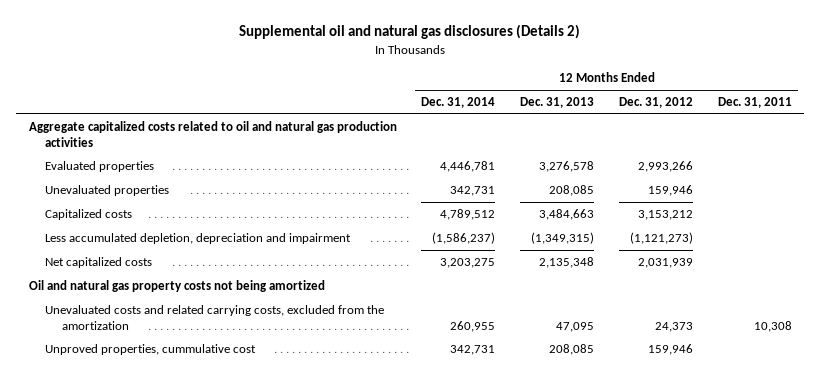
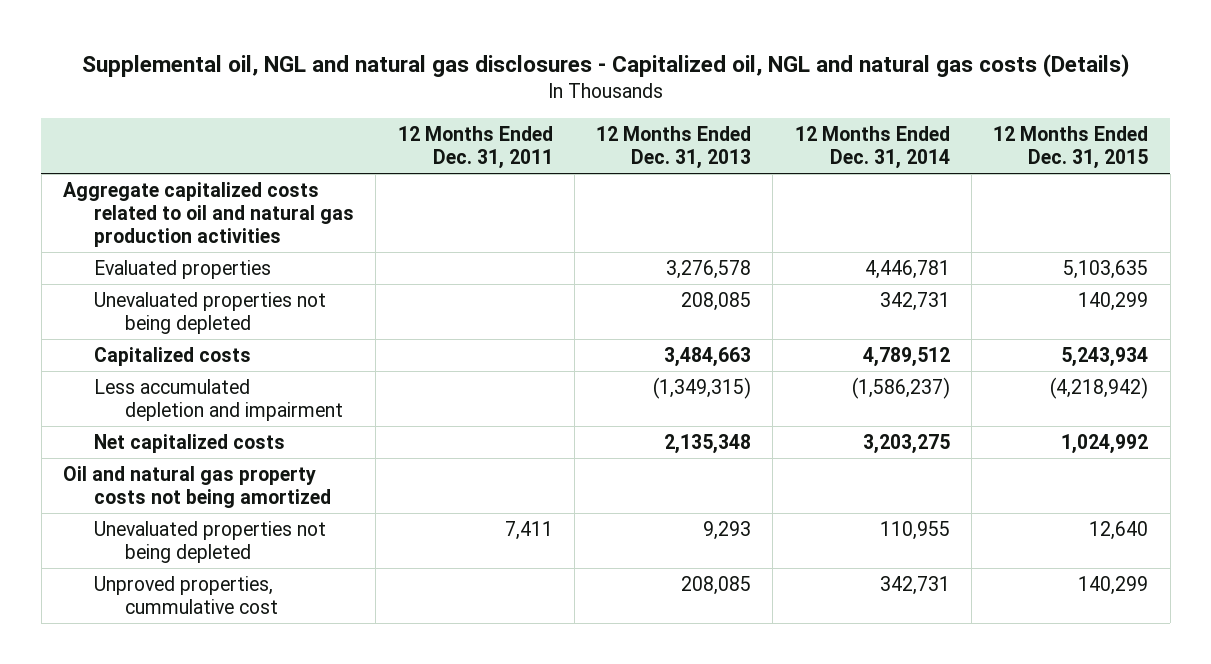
[239,24,581,40] Supplemental oil and natural gas disclosures (Details 2) -> [81,53,1129,77] Supplemental oil, NGL and natural gas disclosures - Capitalized oil, NGL and natural gas costs (Details)
[619,97,694,109] Dec. 31, 2012 -> none
none -> [993,125,1149,170] 12 Months Ended Dec. 31, 2015
[45,185,170,197] Unevaluated properties -> [94,291,327,335] Unevaluated properties not being depleted
[45,233,352,245] Less accumulated depletion, depreciation and impairment -> [94,378,343,422] Less accumulated depletion and impairment
[45,305,385,330] Unevaluated costs and related carrying costs, excluded from the amortization -> none
none -> [94,520,327,564] Unevaluated properties not being depleted

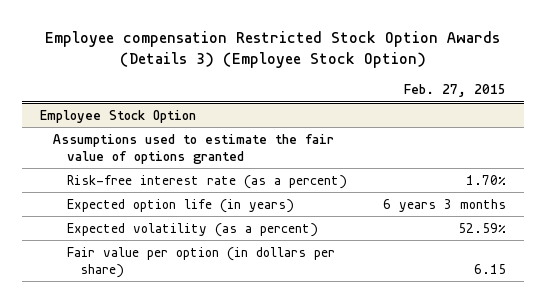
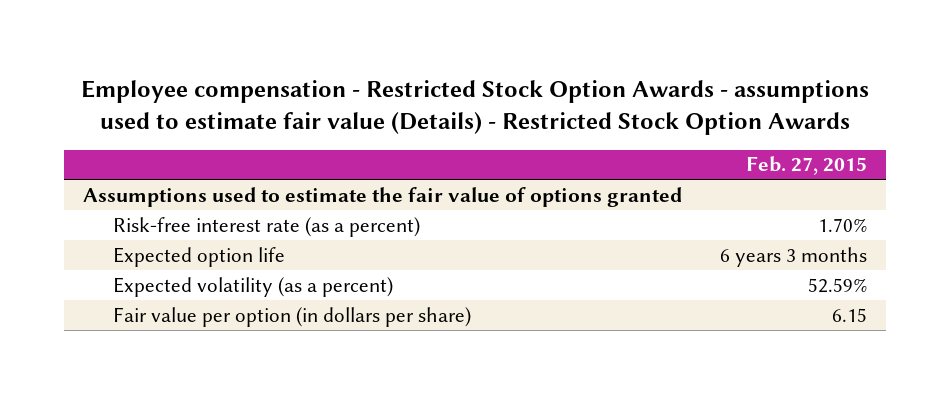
[44,30,500,68] Employee compensation Restricted Stock Option Awards (Details 3) (Employee Stock Option) -> [80,79,869,135] Employee compensation - Restricted Stock Option Awards - assumptions used to estimate fair value (Details) - Restricted Stock Option Awards
[39,109,196,123] Employee Stock Option -> none
[66,198,294,213] Expected option life (in years) -> [112,246,285,267] Expected option life

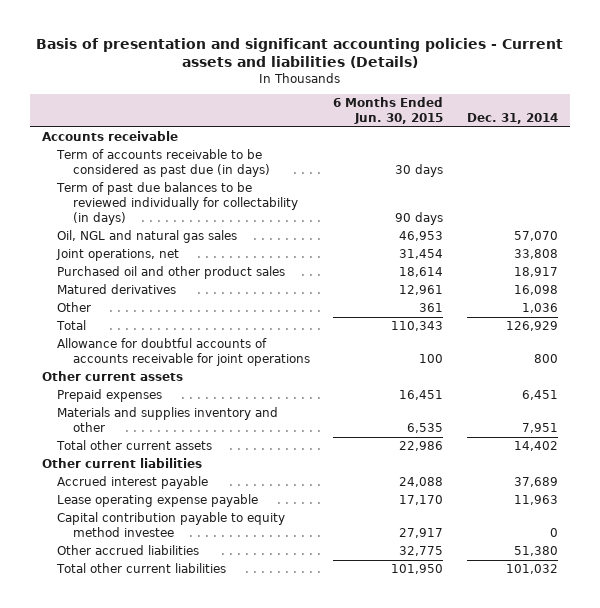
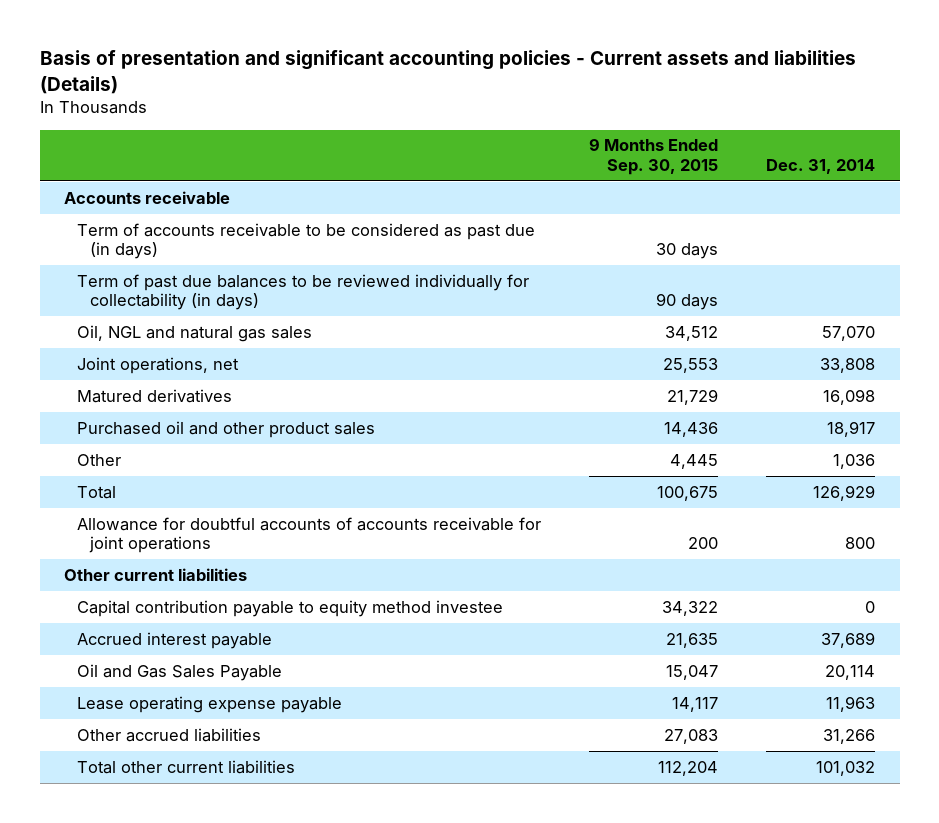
[333,97,444,125] 6 Months Ended Jun. 30, 2015 -> none
none -> [589,138,719,175] 9 Months Ended Sep. 30, 2015
[57,266,286,280] Purchased oil and other product sales -> [77,420,376,438] Purchased oil and other product sales
[42,371,184,382] Other current assets -> none
[57,389,163,403] Prepaid expenses -> none
[57,407,279,433] Materials and supplies inventory and other -> none
[56,440,213,451] Total other current assets -> none
[57,512,286,538] Capital contribution payable to equity method investee -> [77,599,504,617] Capital contribution payable to equity method investee
none -> [77,663,283,681] Oil and Gas Sales Payable
[513,546,558,557] 51,380 -> [823,728,876,744] 31,266

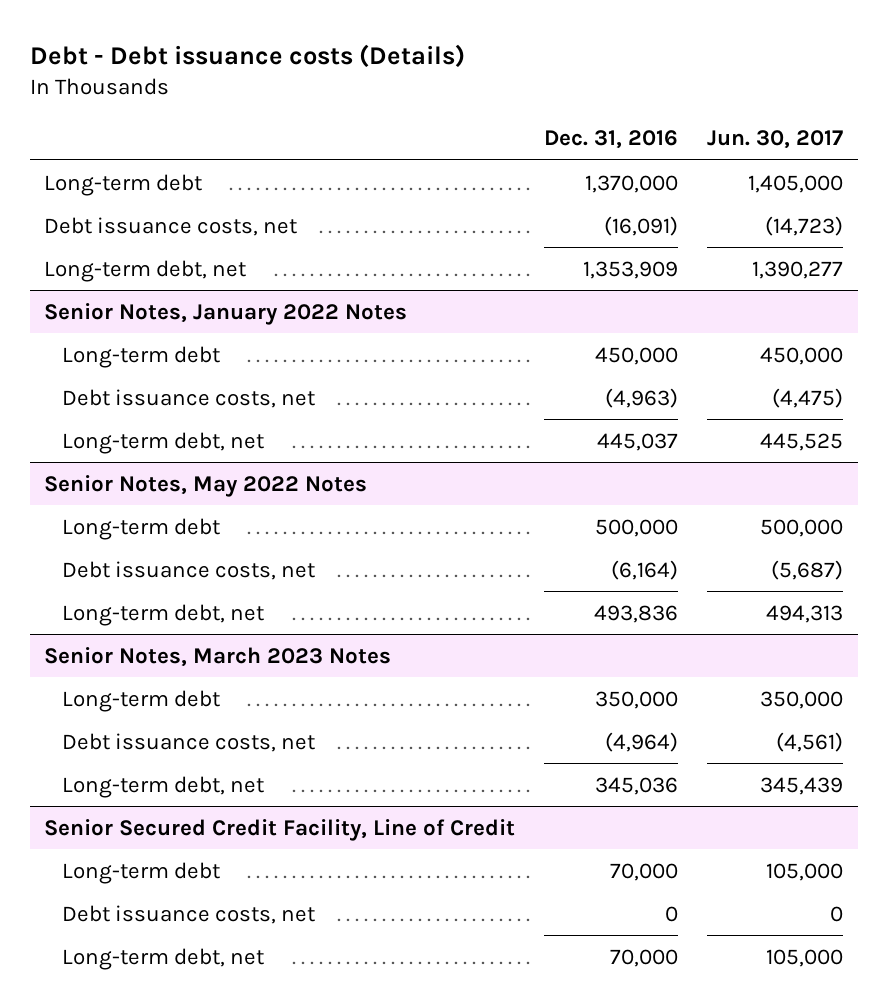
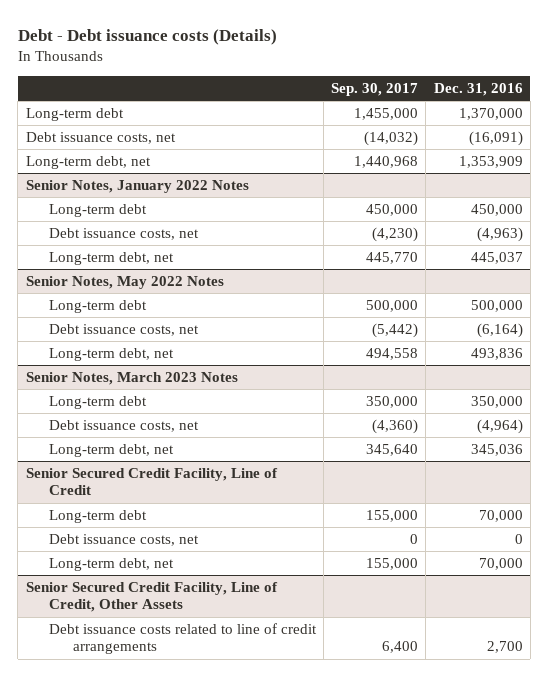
[707,130,844,150] Jun. 30, 2017 -> none
none -> [331,82,419,96] Sep. 30, 2017
none -> [25,581,278,613] Senior Secured Credit Facility, Line of Credit, Other Assets
none -> [49,622,318,655] Debt issuance costs related to line of credit arrangements

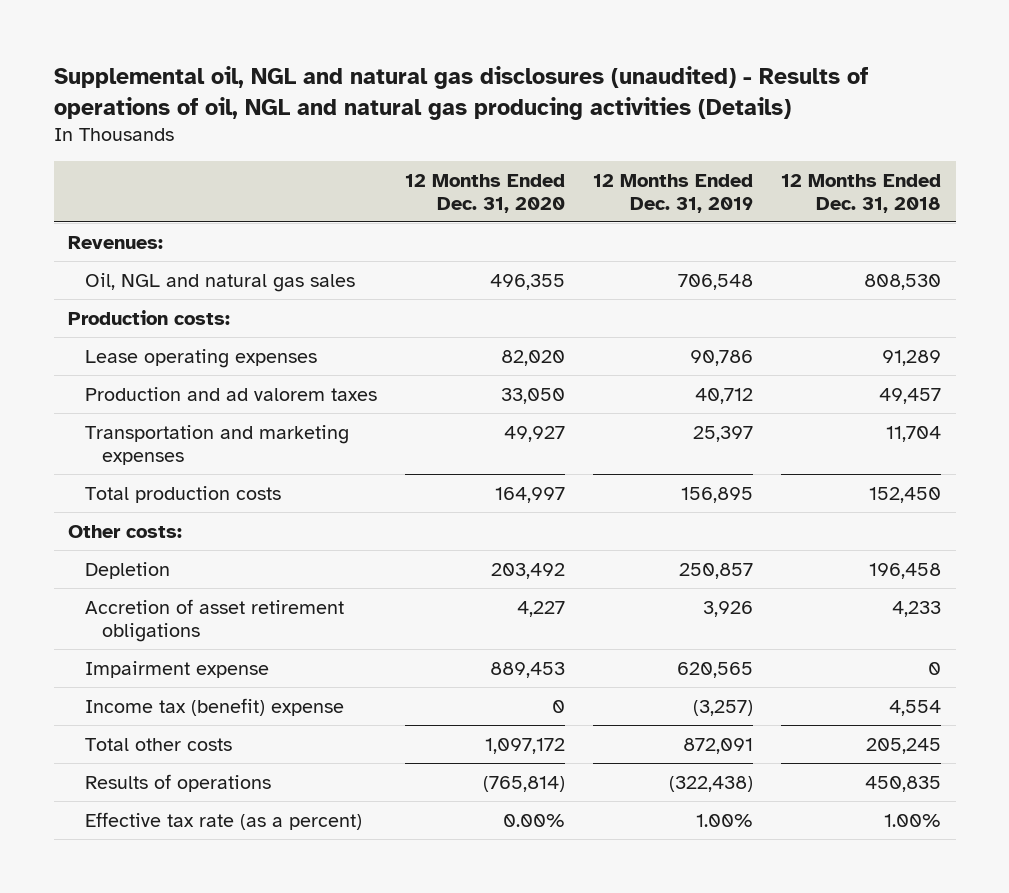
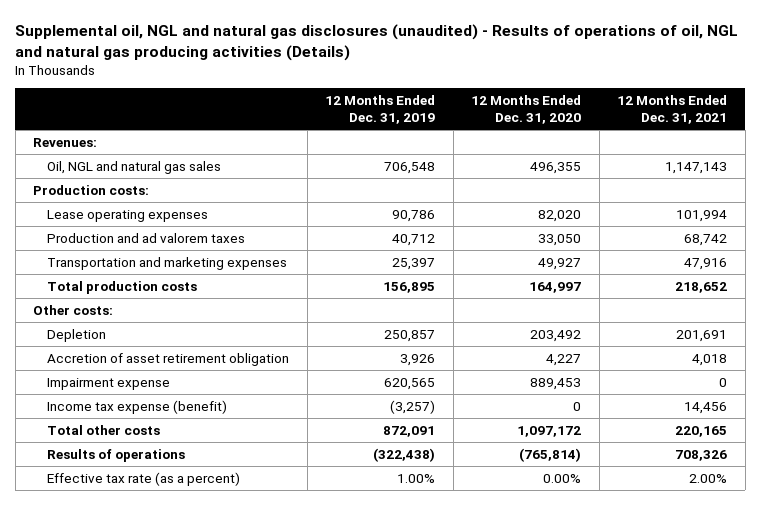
[781,173,942,213] 12 Months Ended Dec. 31, 2018 -> none
none -> [617,94,728,125] 12 Months Ended Dec. 31, 2021
[85,598,345,642] Accretion of asset retirement obligations -> [47,352,290,366] Accretion of asset retirement obligation
[85,697,345,716] Income tax (benefit) expense -> [47,399,228,414] Income tax expense (benefit)

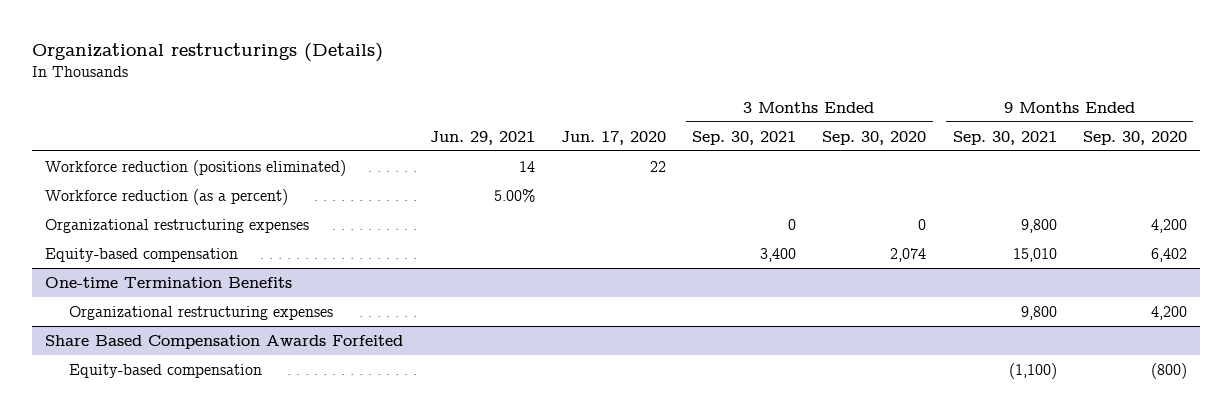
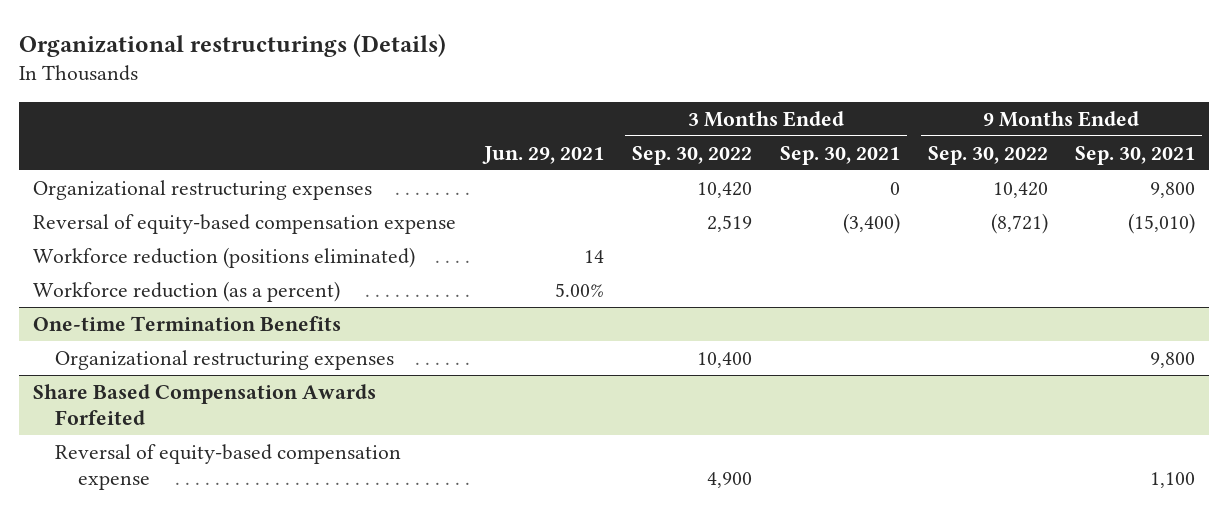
[560,130,666,145] Jun. 17, 2020 -> none
[822,130,927,145] Sep. 30, 2020 -> none
[1082,130,1187,145] Sep. 30, 2020 -> none
none -> [631,145,752,165] Sep. 30, 2022
none -> [927,145,1048,165] Sep. 30, 2022
[45,218,310,233] Organizational restructuring expenses -> [32,179,372,200] Organizational restructuring expenses
none -> [32,213,456,234] Reversal of equity-based compensation expense
[45,247,239,262] Equity-based compensation -> none
[68,363,262,378] Equity-based compensation -> [55,443,402,490] Reversal of equity-based compensation expense
[1008,362,1057,379] (1,100) -> [1150,471,1196,488] 1,100

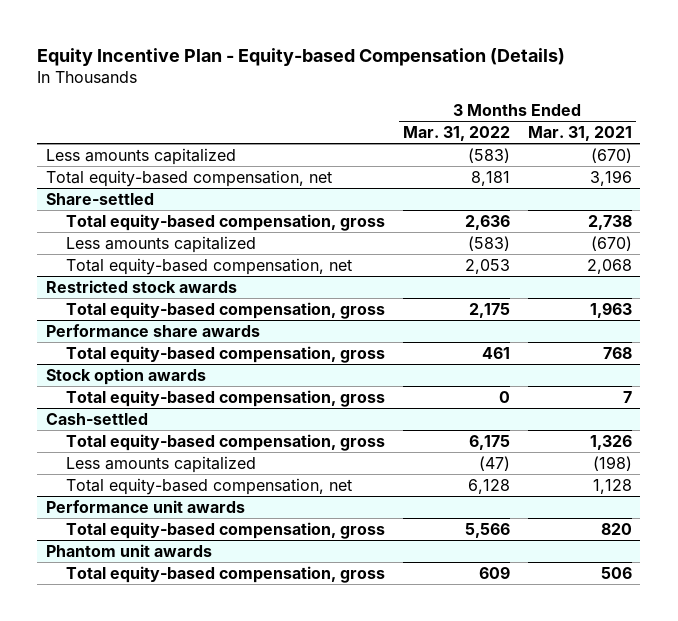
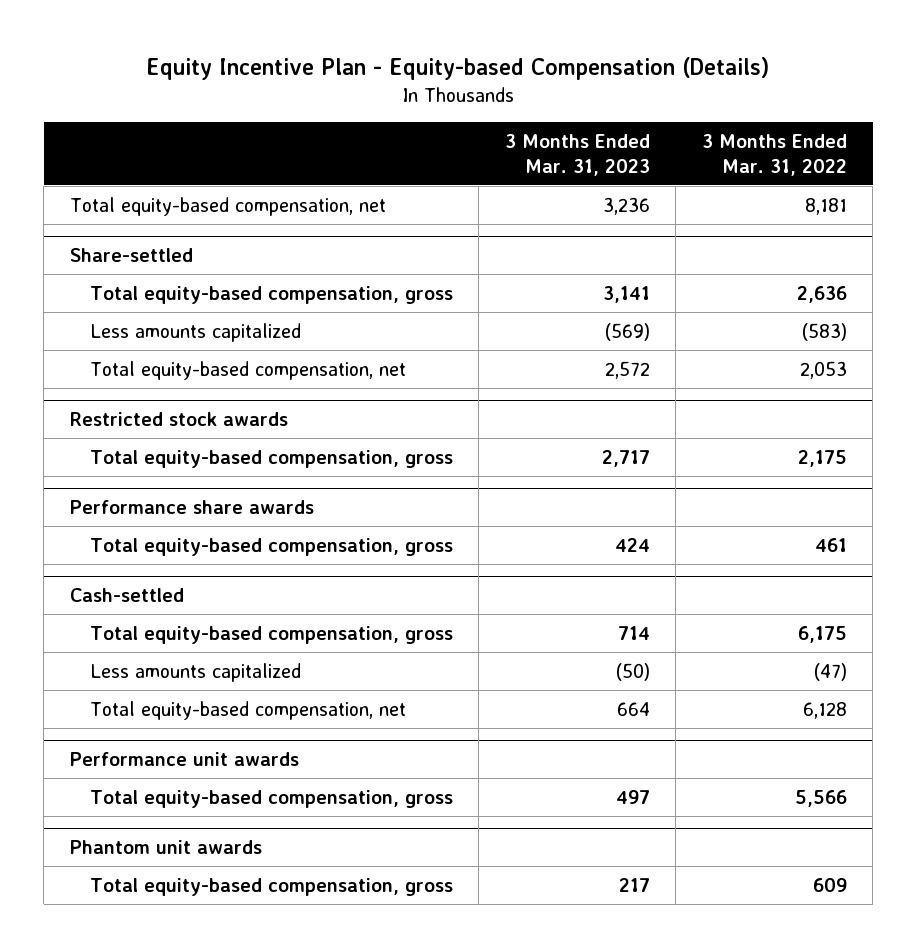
[527,125,632,141] Mar. 31, 2021 -> none
none -> [504,134,650,176] 3 Months Ended Mar. 31, 2023
[46,147,237,165] Less amounts capitalized -> none
[46,367,207,385] Stock option awards -> none
[66,389,386,407] Total equity-based compensation, gross -> none

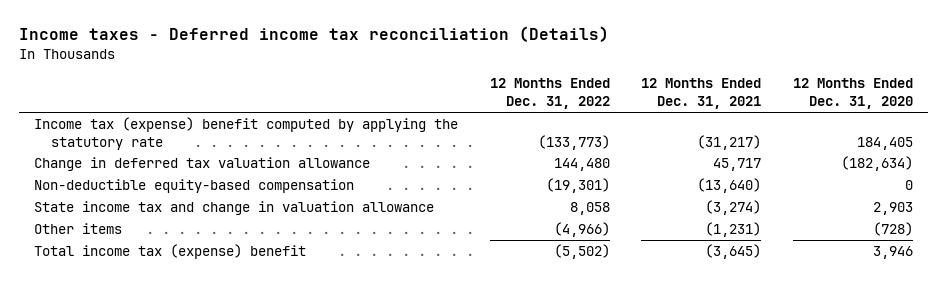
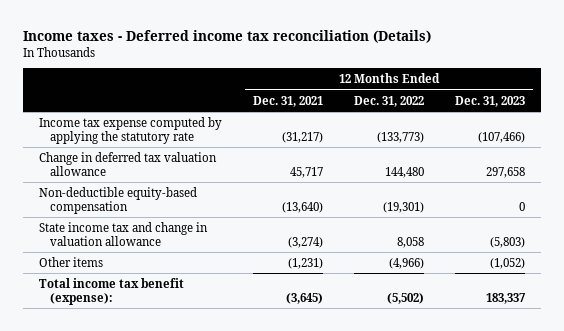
[792,78,913,110] 12 Months Ended Dec. 31, 2020 -> none
none -> [455,95,526,107] Dec. 31, 2023
[34,116,459,150] Income tax (expense) benefit computed by applying the statutory rate -> [38,116,222,144] Income tax expense computed by applying the statutory rate
[34,243,307,259] Total income tax (expense) benefit -> [38,277,184,305] Total income tax benefit (expense):

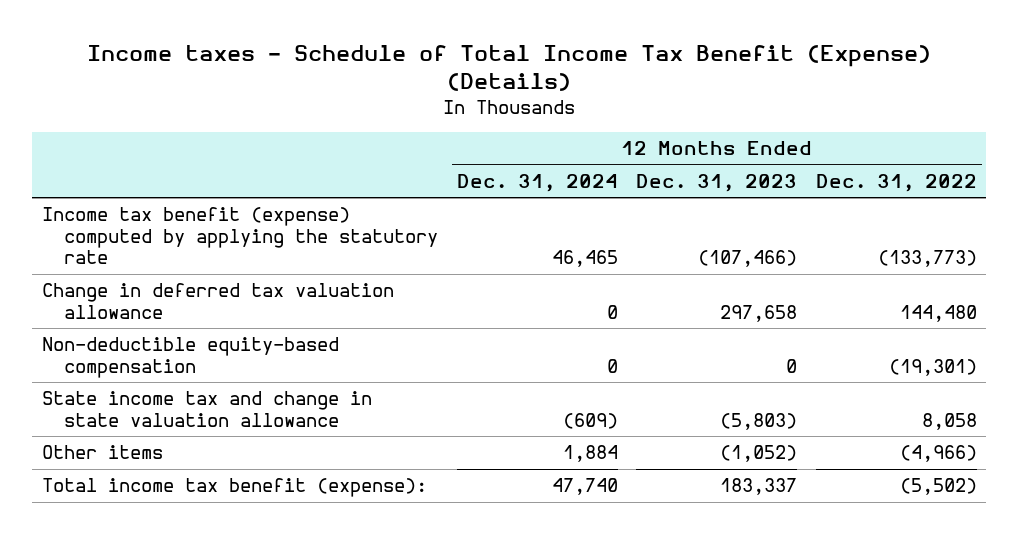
[23,30,432,44] Income taxes - Deferred income tax reconciliation (Details) -> [87,44,932,92] Income taxes - Schedule of Total Income Tax Benefit (Expense) (Details)
[252,95,323,107] Dec. 31, 2021 -> none
none -> [456,173,618,192] Dec. 31, 2024
[38,116,222,144] Income tax expense computed by applying the statutory rate -> [41,207,438,265] Income tax benefit (expense) computed by applying the statutory rate
[38,221,208,246] State income tax and change in valuation allowance -> [41,391,372,427] State income tax and change in state valuation allowance

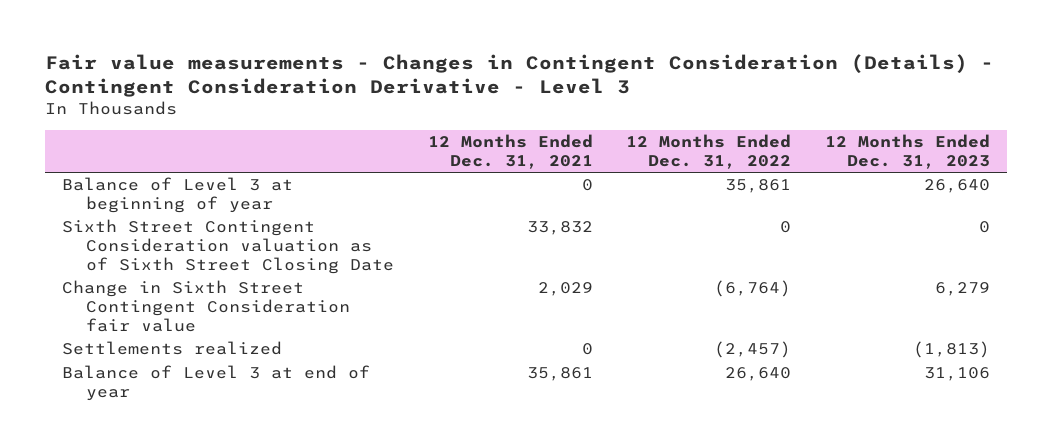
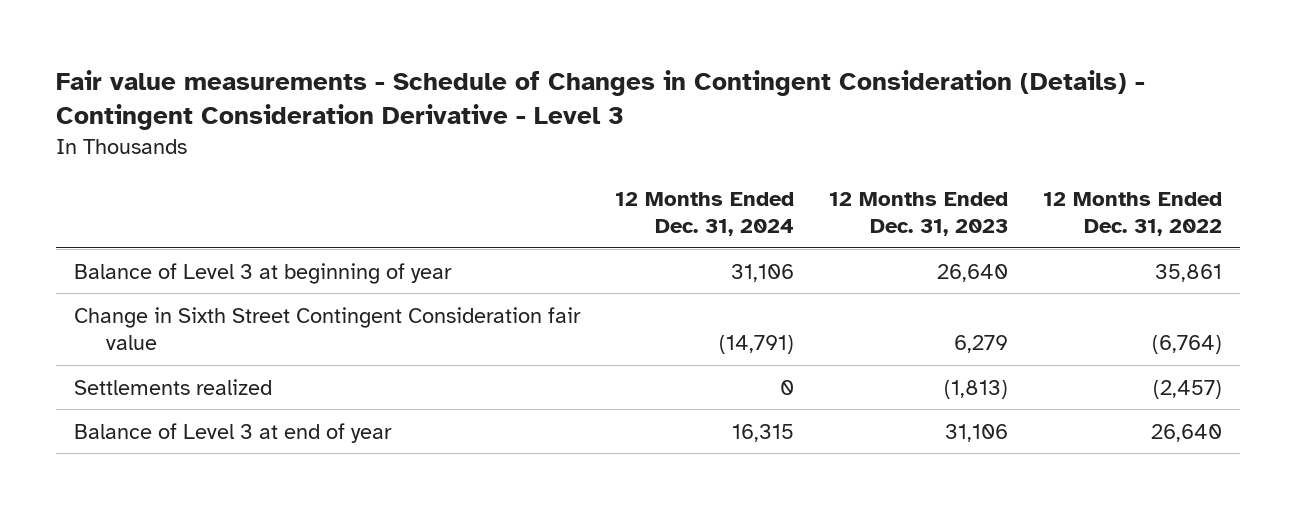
[45,54,995,98] Fair value measurements - Changes in Contingent Consideration (Details) - Contingent Consideration Derivative - Level 3 -> [56,70,1146,131] Fair value measurements - Schedule of Changes in Contingent Consideration (Details) - Contingent Consideration Derivative - Level 3
[427,133,593,169] 12 Months Ended Dec. 31, 2021 -> none
none -> [615,191,795,237] 12 Months Ended Dec. 31, 2024
[62,219,394,274] Sixth Street Contingent Consideration valuation as of Sixth Street Closing Date -> none

